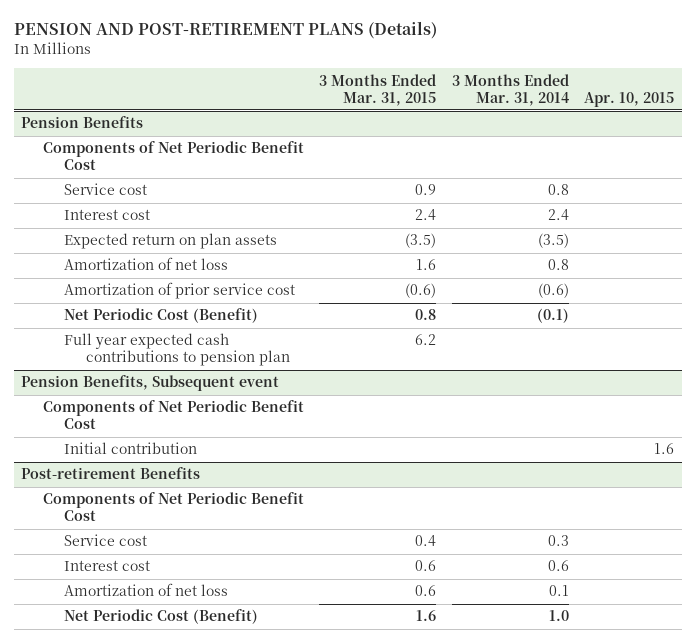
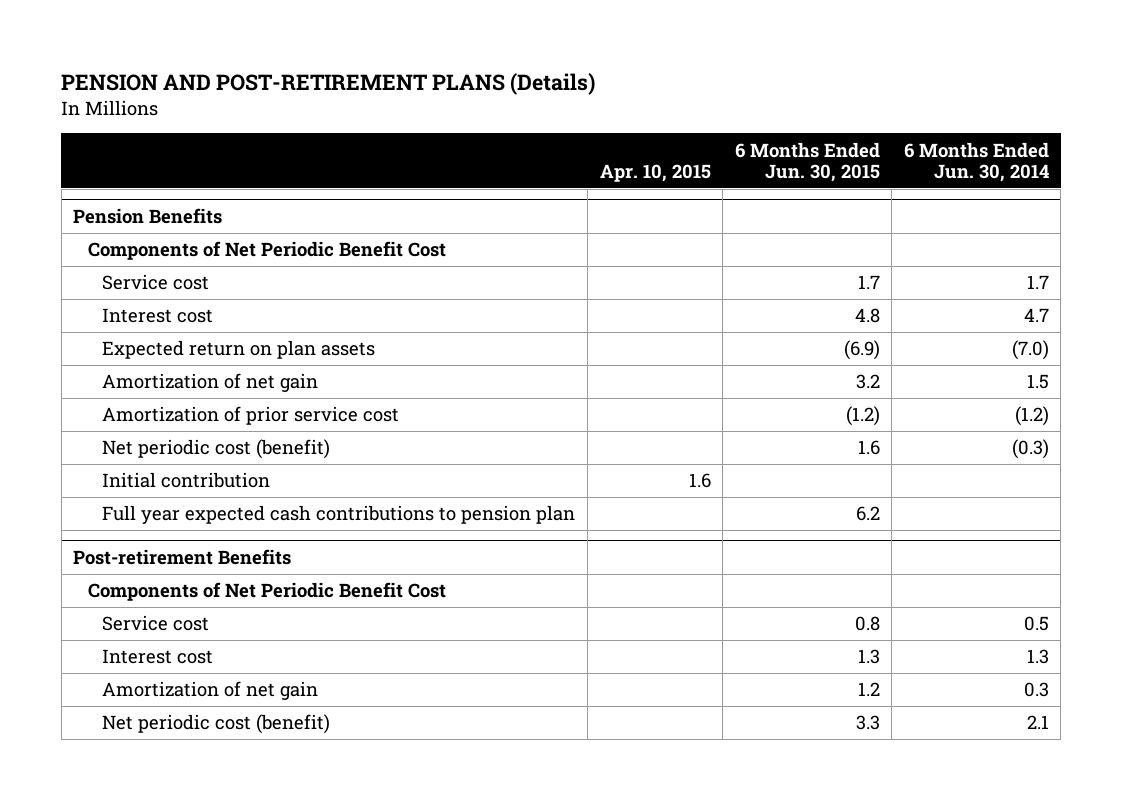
[319,73,437,106] 3 Months Ended Mar. 31, 2015 -> none
[451,73,569,106] 3 Months Ended Mar. 31, 2014 -> none
none -> [734,141,880,183] 6 Months Ended Jun. 30, 2015
none -> [903,141,1049,183] 6 Months Ended Jun. 30, 2014
[64,257,229,271] Amortization of net loss -> [102,373,319,393] Amortization of net gain
[64,308,259,324] Net Periodic Cost (Benefit) -> [102,439,331,460] Net periodic cost (benefit)
none -> [102,472,271,489] Initial contribution
[21,375,280,392] Pension Benefits, Subsequent event -> none
[42,400,304,430] Components of Net Periodic Benefit Cost -> none
[64,442,198,455] Initial contribution -> none
[64,583,229,597] Amortization of net loss -> [102,681,319,701] Amortization of net gain
[64,609,259,625] Net Periodic Cost (Benefit) -> [102,714,331,735] Net periodic cost (benefit)

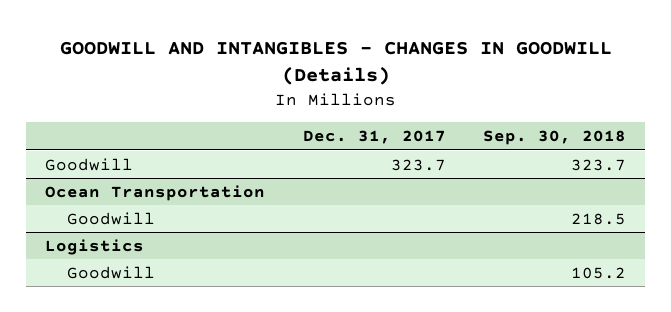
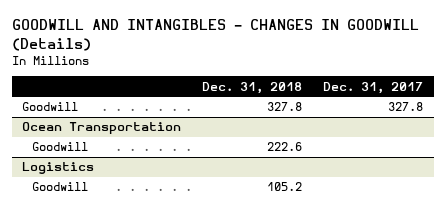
[483,130,627,146] Sep. 30, 2018 -> none
none -> [202,81,303,94] Dec. 31, 2018
[390,158,446,171] 323.7 -> [388,102,424,112] 327.8

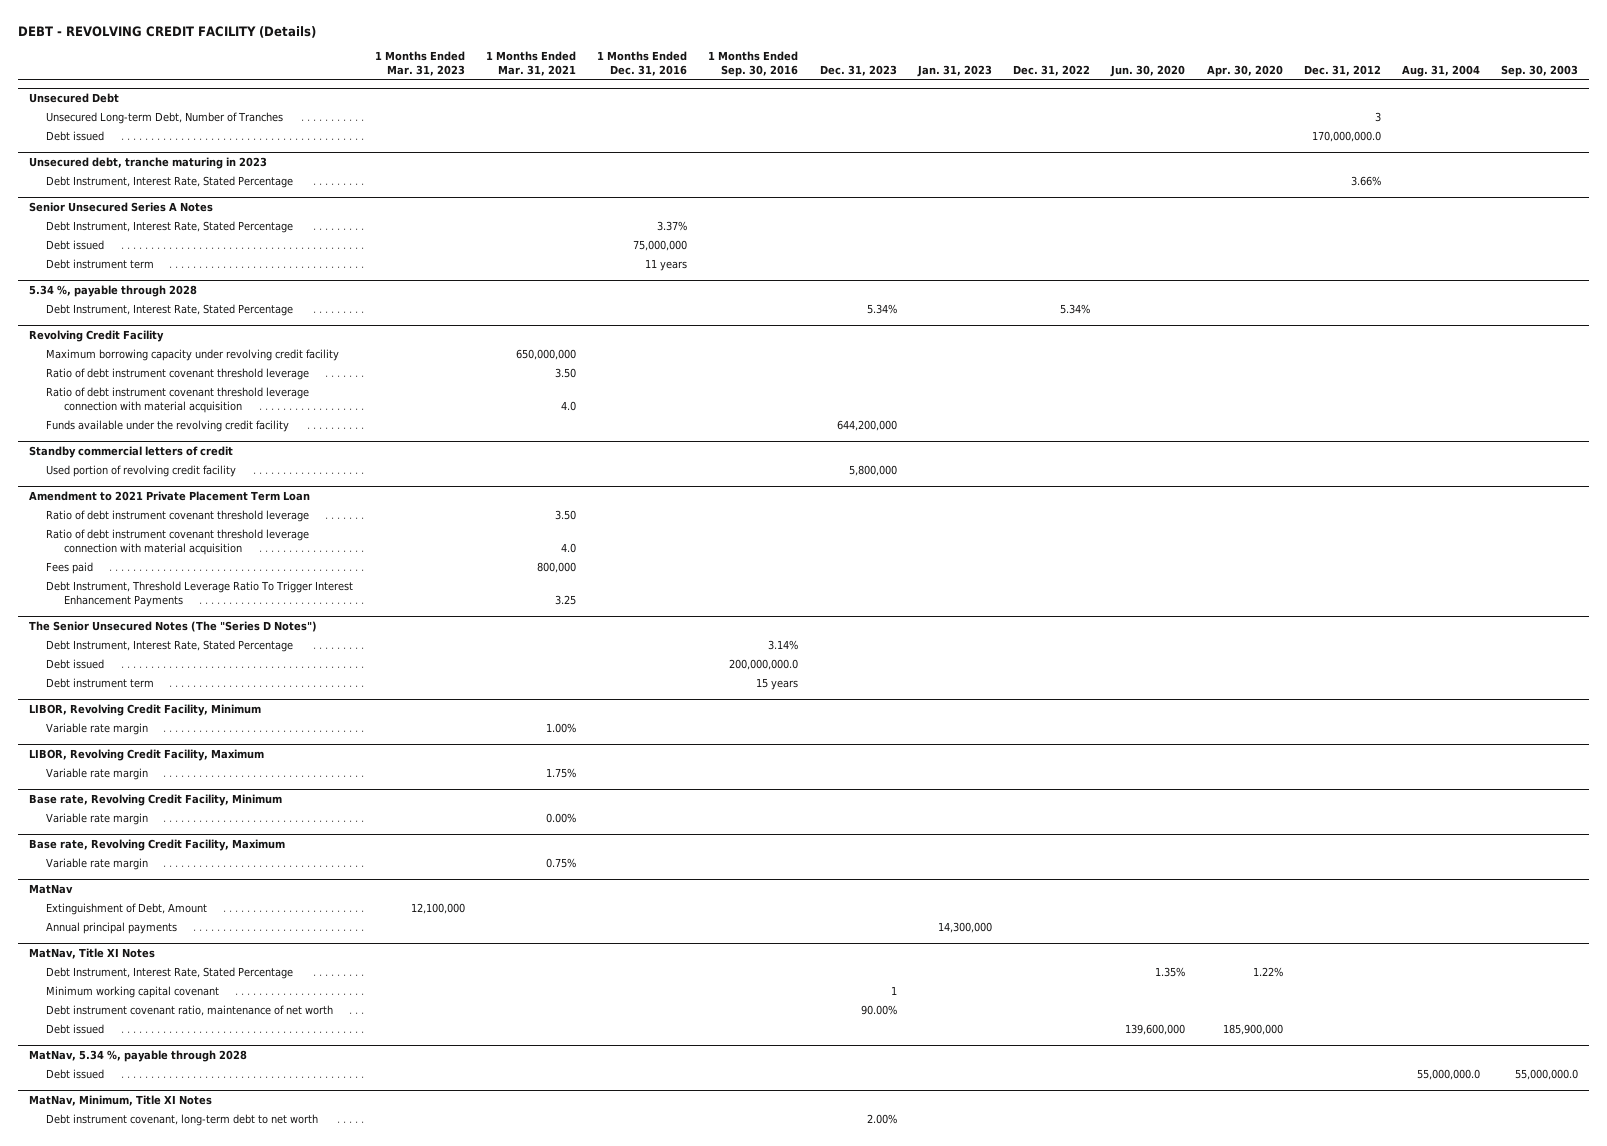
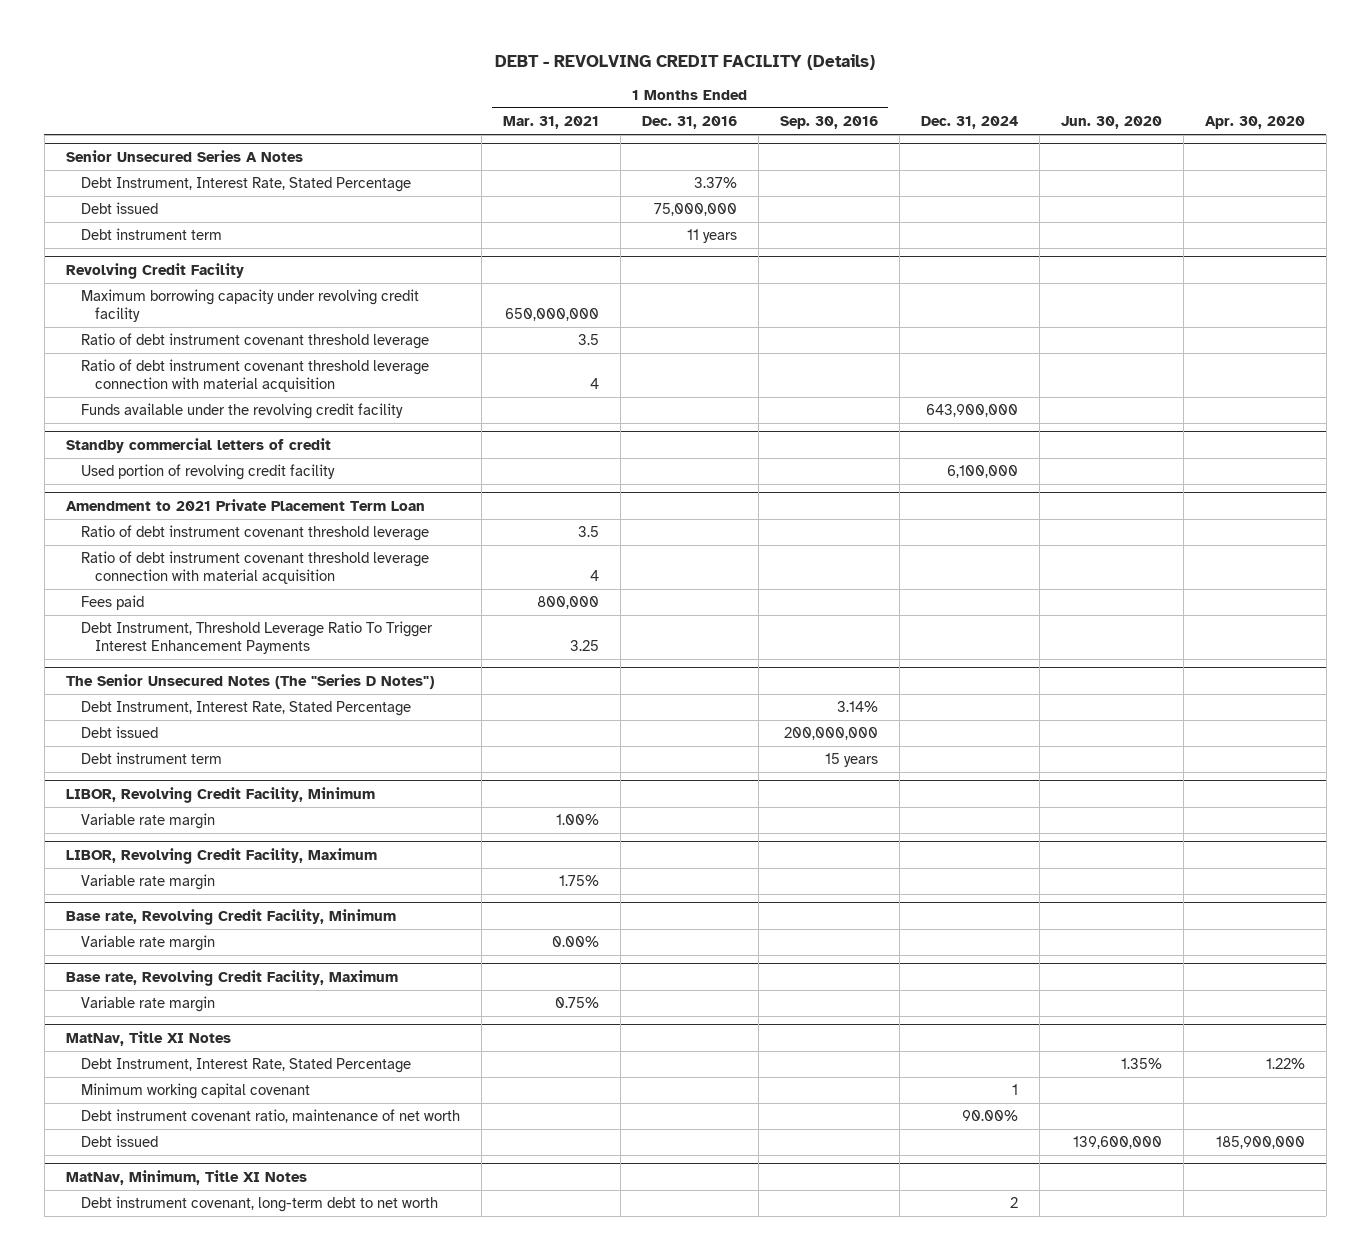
[374,51,465,77] 1 Months Ended Mar. 31, 2023 -> none
[819,65,897,77] Dec. 31, 2023 -> none
[916,65,992,78] Jan. 31, 2023 -> none
[1013,65,1091,77] Dec. 31, 2022 -> none
[1303,65,1381,77] Dec. 31, 2012 -> none
[1402,65,1481,78] Aug. 31, 2004 -> none
[1501,65,1579,78] Sep. 30, 2003 -> none
none -> [920,116,1018,130] Dec. 31, 2024
[28,92,119,103] Unsecured Debt -> none
[46,111,284,124] Unsecured Long-term Debt, Number of Tranches -> none
[46,130,105,141] Debt issued -> none
[28,156,267,169] Unsecured debt, tranche maturing in 2023 -> none
[46,175,294,188] Debt Instrument, Interest Rate, Stated Percentage -> none
[28,284,197,297] 5.34 %, payable through 2028 -> none
[46,303,294,316] Debt Instrument, Interest Rate, Stated Percentage -> none
[554,367,576,378] 3.50 -> [577,334,599,346] 3.5
[560,400,576,411] 4.0 -> [589,378,599,390] 4
[554,509,576,520] 3.50 -> [577,526,599,538] 3.5
[560,542,576,553] 4.0 -> [589,570,599,582] 4
[729,658,799,670] 200,000,000.0 -> [783,727,878,741] 200,000,000
[28,883,73,894] MatNav -> none
[46,902,208,915] Extinguishment of Debt, Amount -> none
[46,921,178,934] Annual principal payments -> none
[28,1049,247,1062] MatNav, 5.34 %, payable through 2028 -> none
[46,1068,105,1079] Debt issued -> none

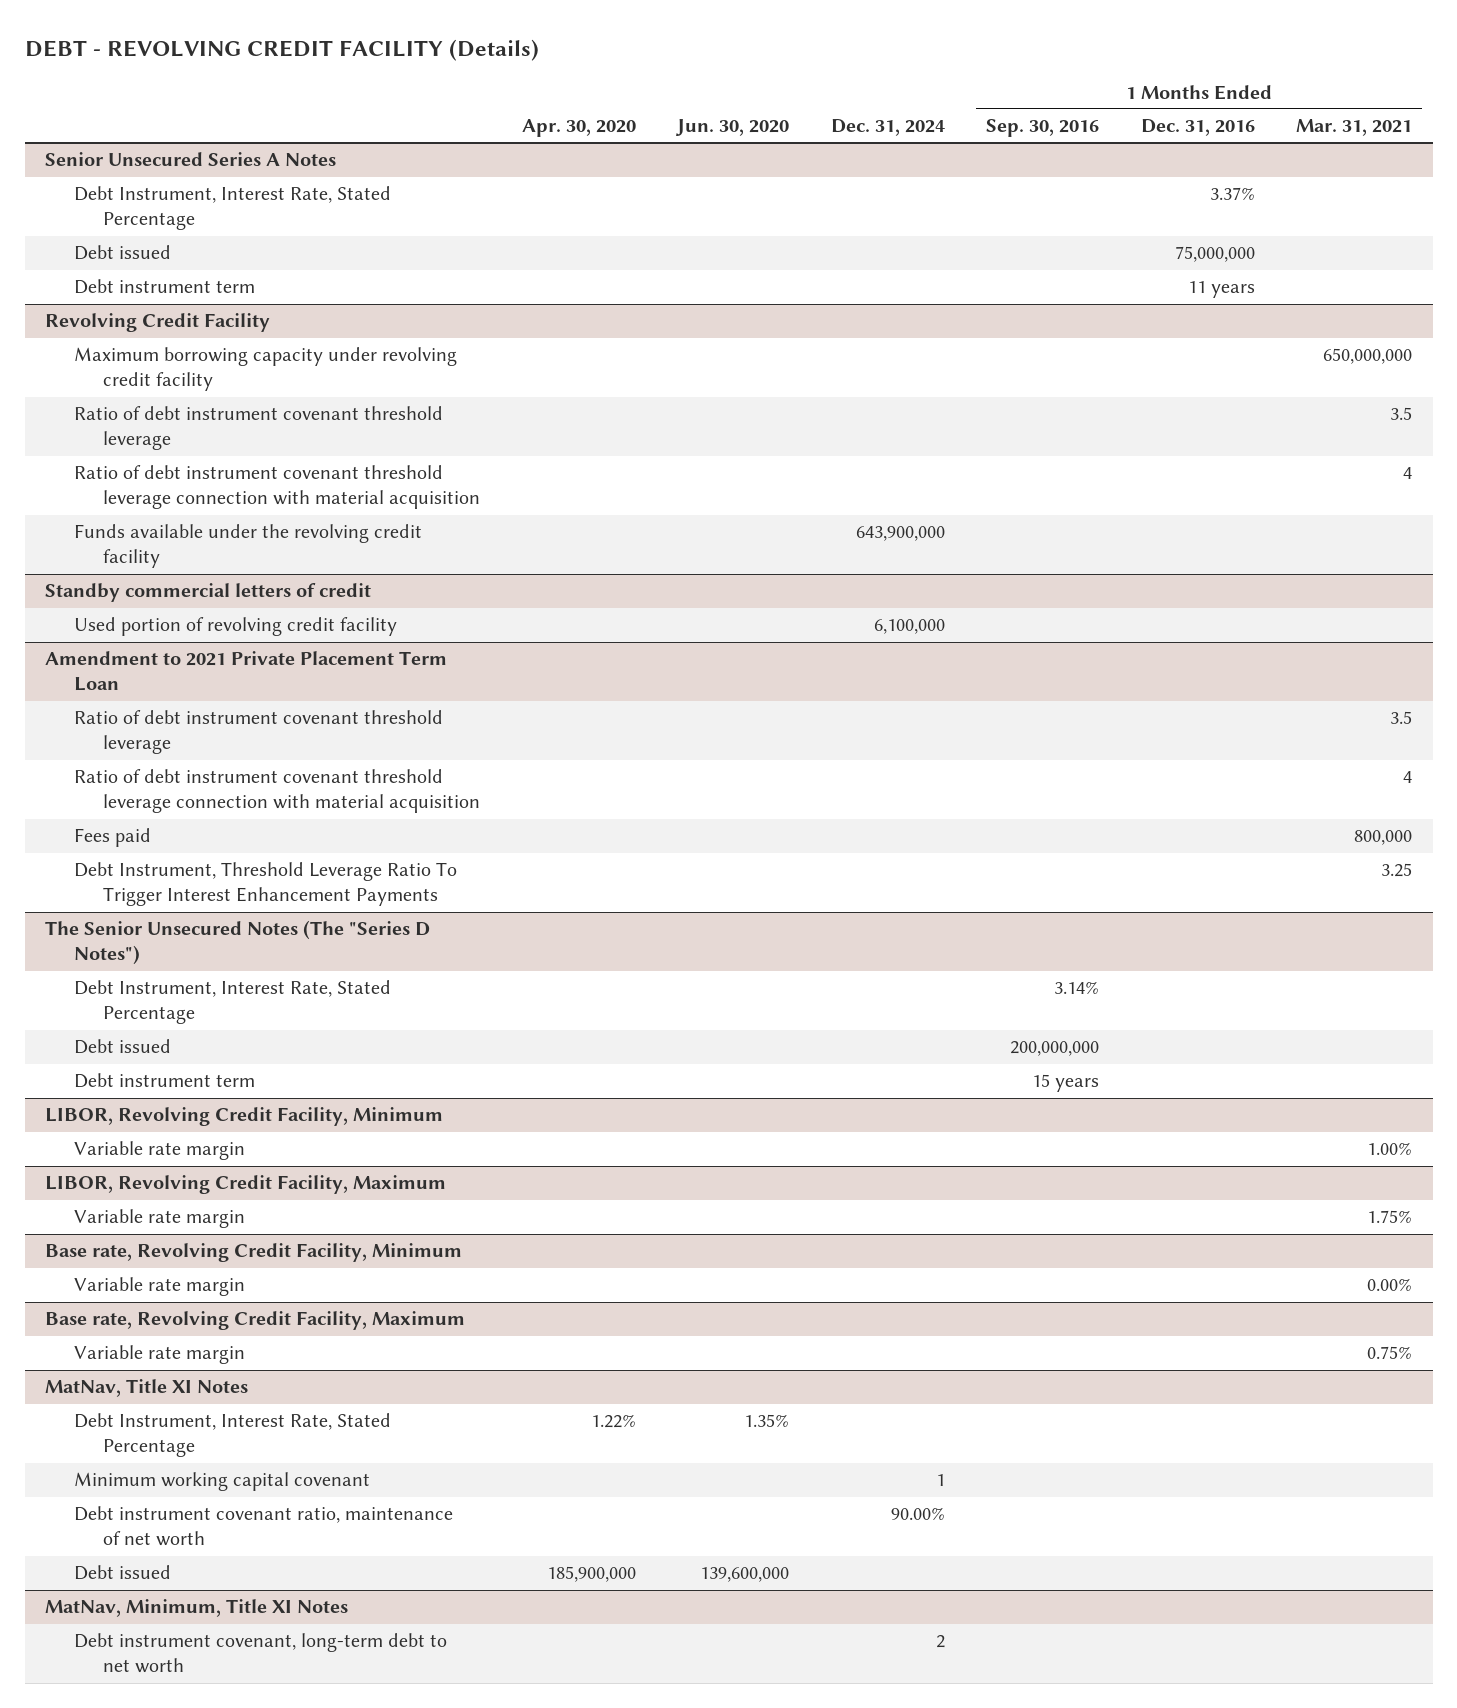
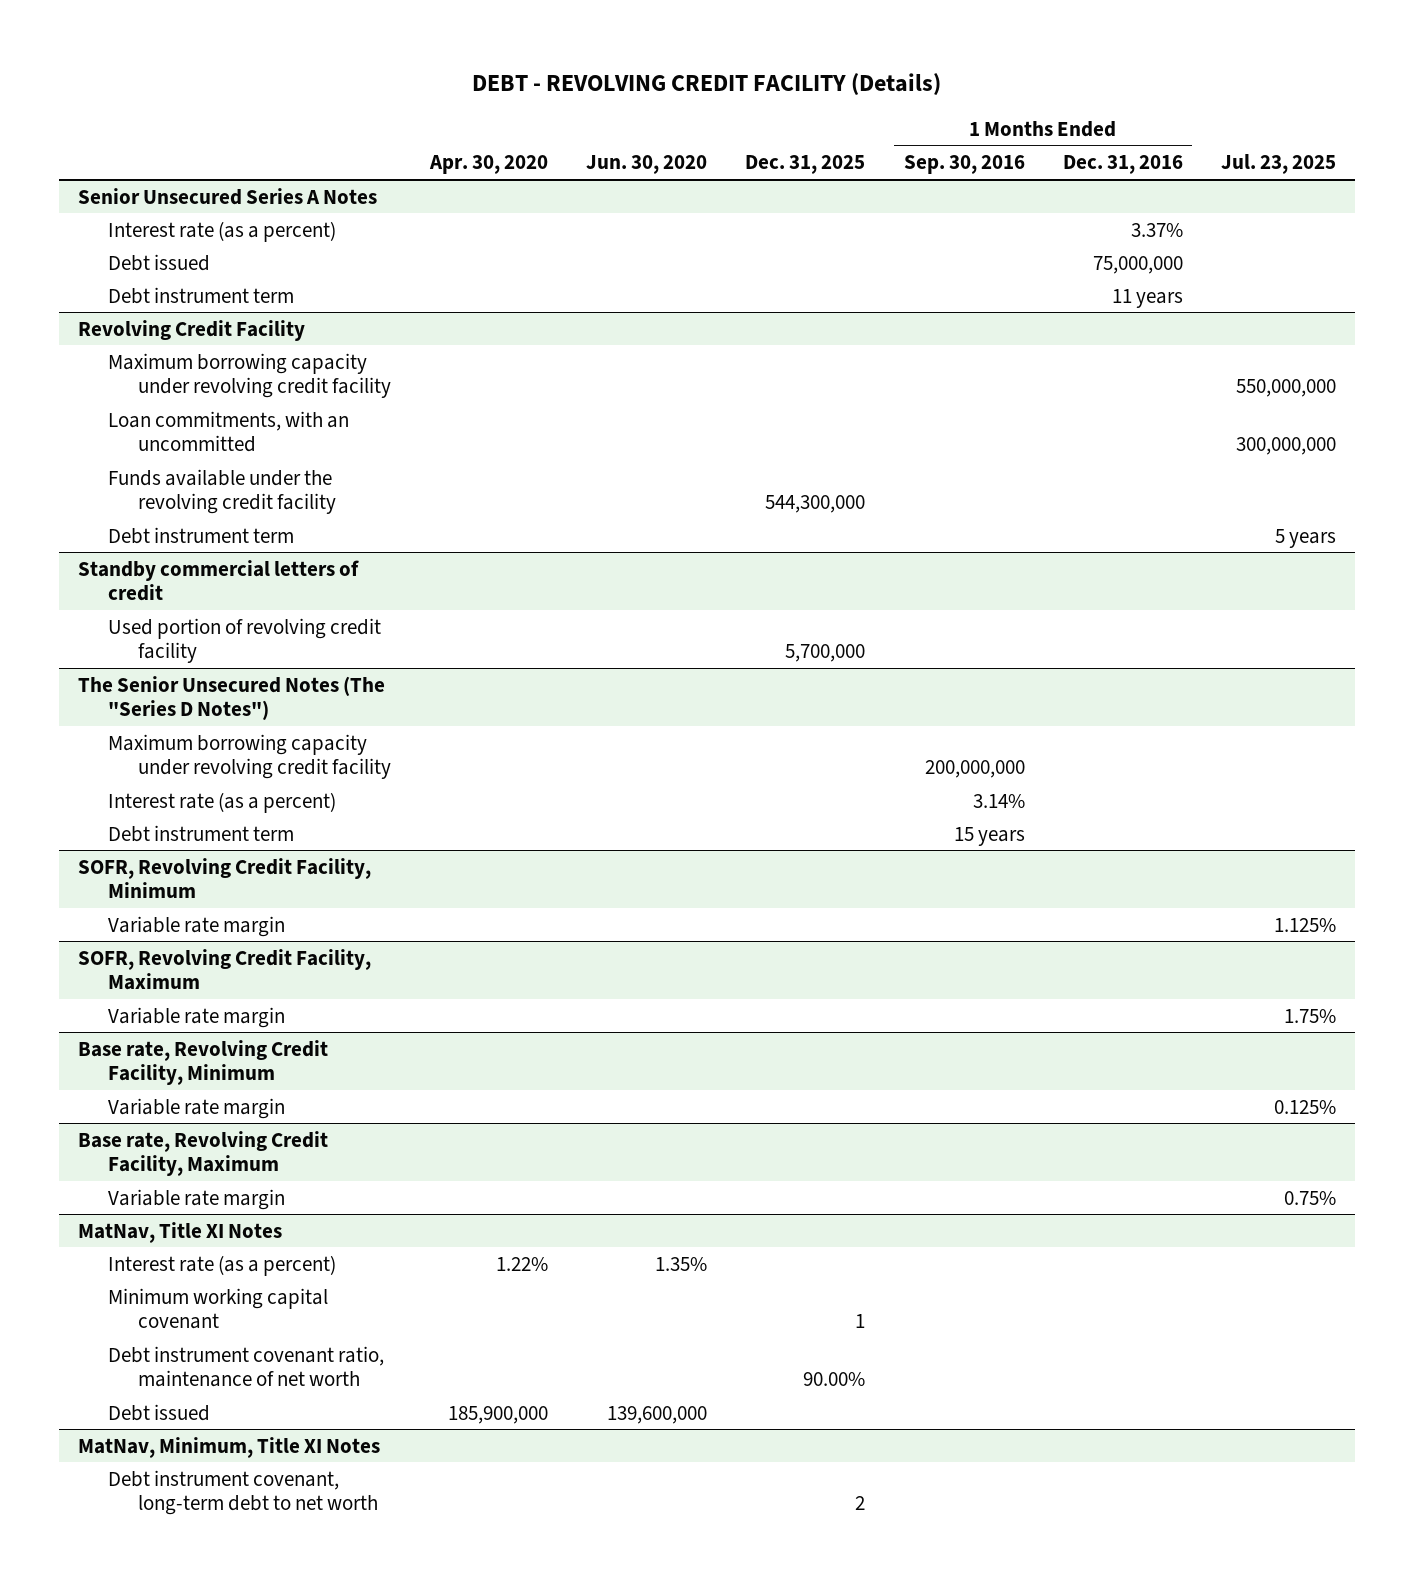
[830,119,945,137] Dec. 31, 2024 -> none
[1295,119,1412,137] Mar. 31, 2021 -> none
none -> [745,155,866,175] Dec. 31, 2025
none -> [1221,154,1337,175] Jul. 23, 2025
[74,186,392,231] Debt Instrument, Interest Rate, Stated Percentage -> [108,220,337,242] Interest rate (as a percent)
[74,406,444,451] Ratio of debt instrument covenant threshold leverage -> none
[74,465,481,510] Ratio of debt instrument covenant threshold leverage connection with material acquisition -> none
none -> [108,410,350,453] Loan commitments, with an uncommitted
none -> [108,526,295,544] Debt instrument term
[45,651,448,692] Amendment to 2021 Private Placement Term Loan -> none
[74,710,444,755] Ratio of debt instrument covenant threshold leverage -> none
[74,769,481,814] Ratio of debt instrument covenant threshold leverage connection with material acquisition -> none
[74,828,152,848] Fees paid -> none
[74,862,458,907] Debt Instrument, Threshold Leverage Ratio To Trigger Interest Enhancement Payments -> none
[74,1039,172,1055] Debt issued -> none
none -> [108,733,392,780] Maximum borrowing capacity under revolving credit facility
[74,980,392,1025] Debt Instrument, Interest Rate, Stated Percentage -> [108,791,337,813] Interest rate (as a percent)
[45,1107,444,1127] LIBOR, Revolving Credit Facility, Minimum -> [78,857,372,899] SOFR, Revolving Credit Facility, Minimum
[45,1175,447,1195] LIBOR, Revolving Credit Facility, Maximum -> [78,948,372,991] SOFR, Revolving Credit Facility, Maximum
[74,1413,392,1458] Debt Instrument, Interest Rate, Stated Percentage -> [108,1254,337,1276] Interest rate (as a percent)

